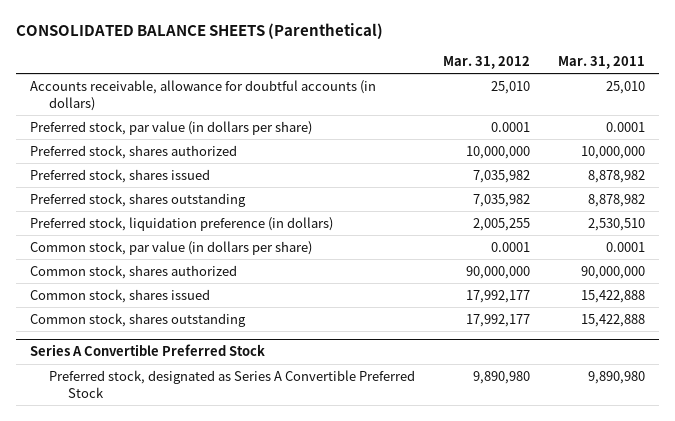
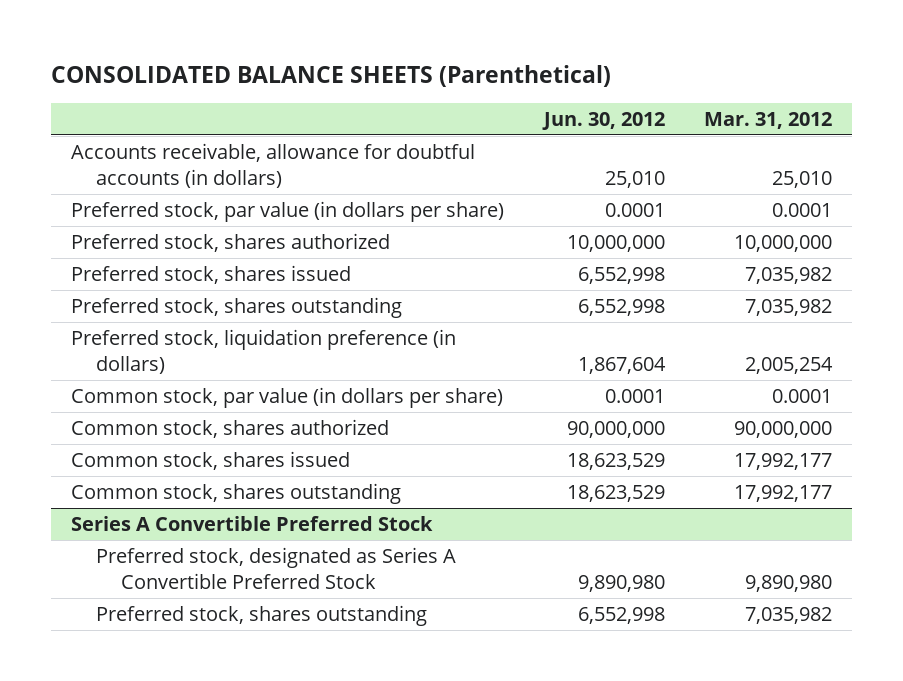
[558,55,646,69] Mar. 31, 2011 -> none
none -> [541,111,665,130] Jun. 30, 2012
[473,217,531,231] 2,005,255 -> [745,356,834,374] 2,005,254
none -> [96,605,428,627] Preferred stock, shares outstanding

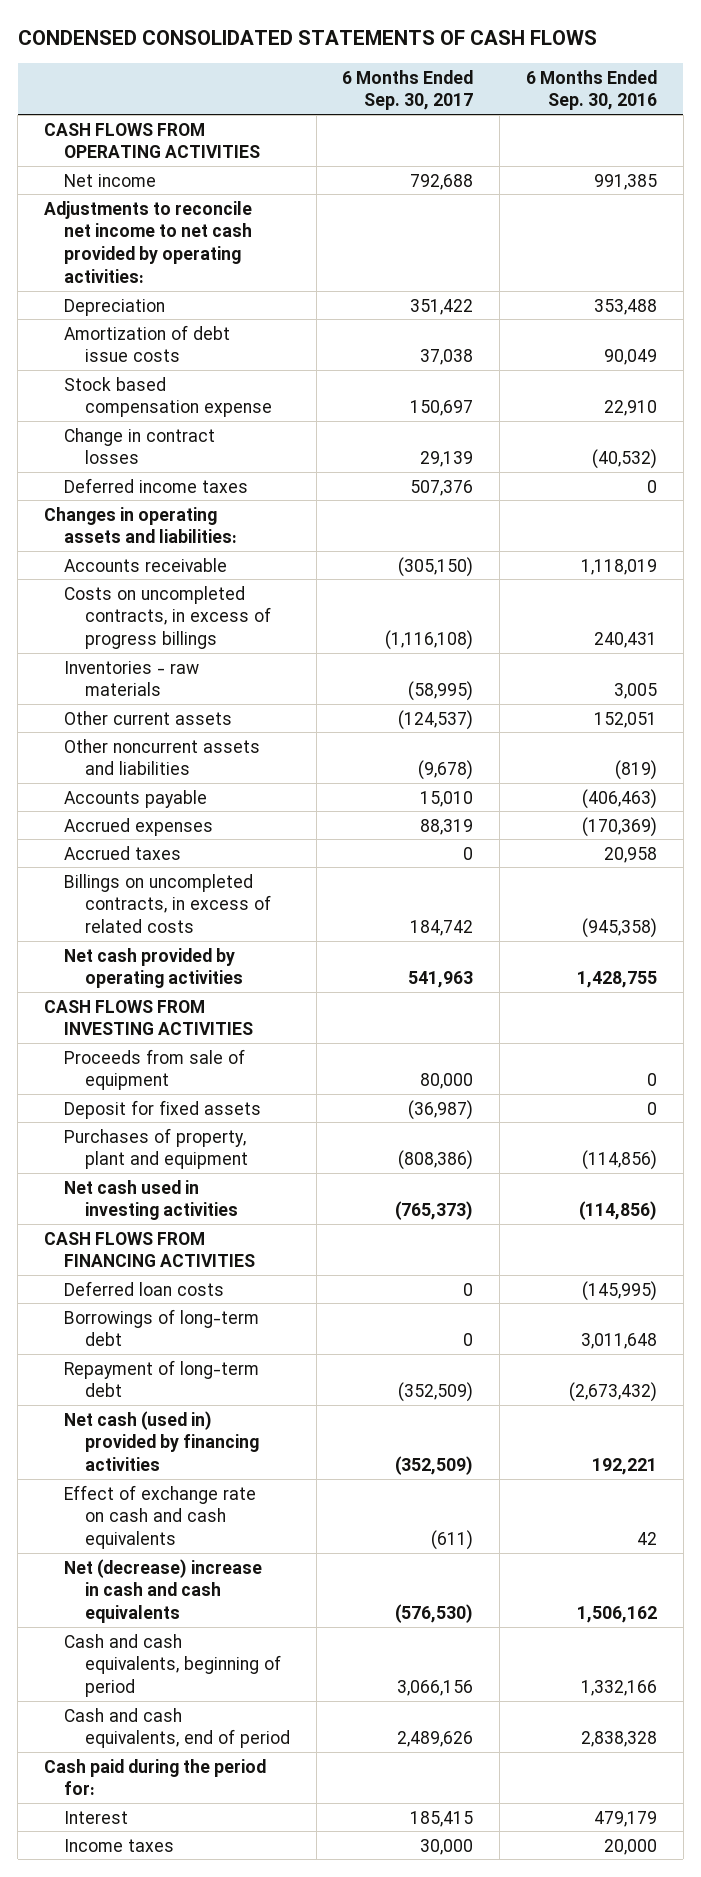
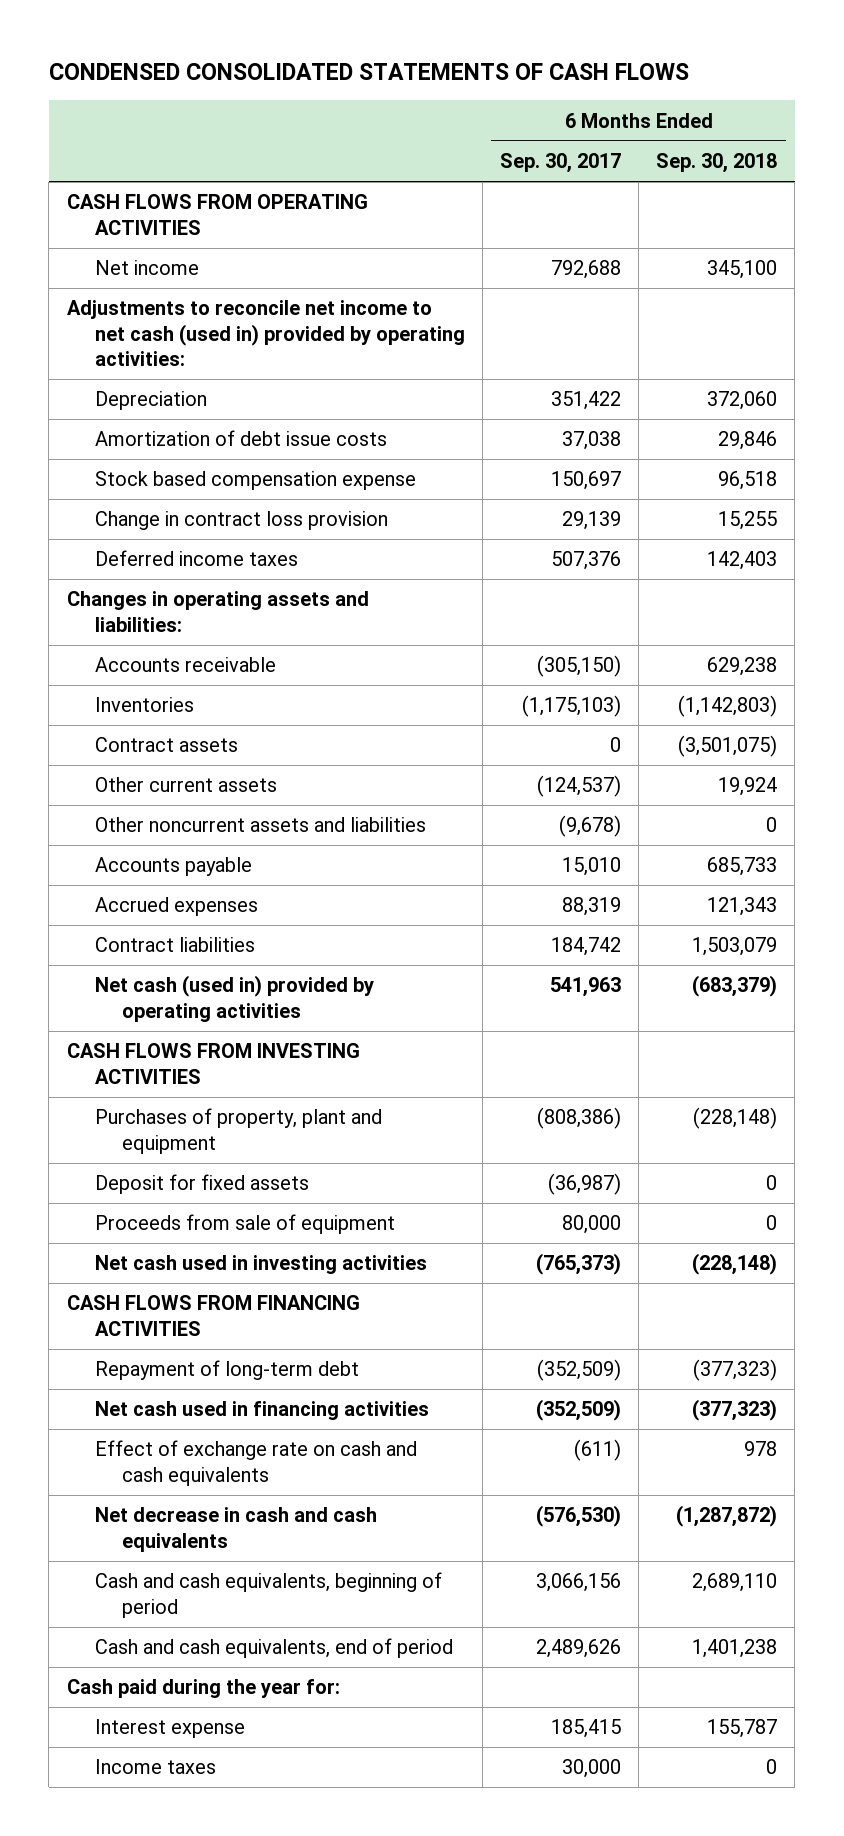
[526,69,658,111] 6 Months Ended Sep. 30, 2016 -> none
none -> [656,153,778,174] Sep. 30, 2018
[43,200,253,284] Adjustments to reconcile net income to net cash provided by operating activities: -> [66,300,465,367] Adjustments to reconcile net income to net cash (used in) provided by operating activities:
[64,427,216,465] Change in contract losses -> [94,511,388,531] Change in contract loss provision
[64,585,271,650] Costs on uncompleted contracts, in excess of progress billings -> none
[64,660,200,697] Inventories - raw materials -> [94,697,194,713] Inventories
[408,681,474,702] (58,995) -> [521,695,621,718] (1,175,103)
none -> [94,737,238,753] Contract assets
[64,845,182,860] Accrued taxes -> none
[64,873,271,934] Billings on uncompleted contracts, in excess of related costs -> [94,937,255,953] Contract liabilities
[64,947,243,989] Net cash provided by operating activities -> [94,975,374,1022] Net cash (used in) provided by operating activities
[64,1099,262,1119] Deposit for fixed assets -> [94,1174,309,1195] Deposit for fixed assets
[64,1048,246,1091] Proceeds from sale of equipment -> [94,1214,395,1235] Proceeds from sale of equipment
[64,1280,225,1296] Deferred loan costs -> none
[64,1308,260,1347] Borrowings of long-term debt -> none
[64,1410,259,1472] Net cash (used in) provided by financing activities -> [94,1401,429,1421] Net cash used in financing activities
[64,1558,263,1624] Net (decrease) increase in cash and cash equivalents -> [94,1507,377,1552] Net decrease in cash and cash equivalents
[43,1758,266,1796] Cash paid during the period for: -> [66,1679,340,1699] Cash paid during the year for:
[64,1810,129,1824] Interest -> [94,1719,245,1739] Interest expense

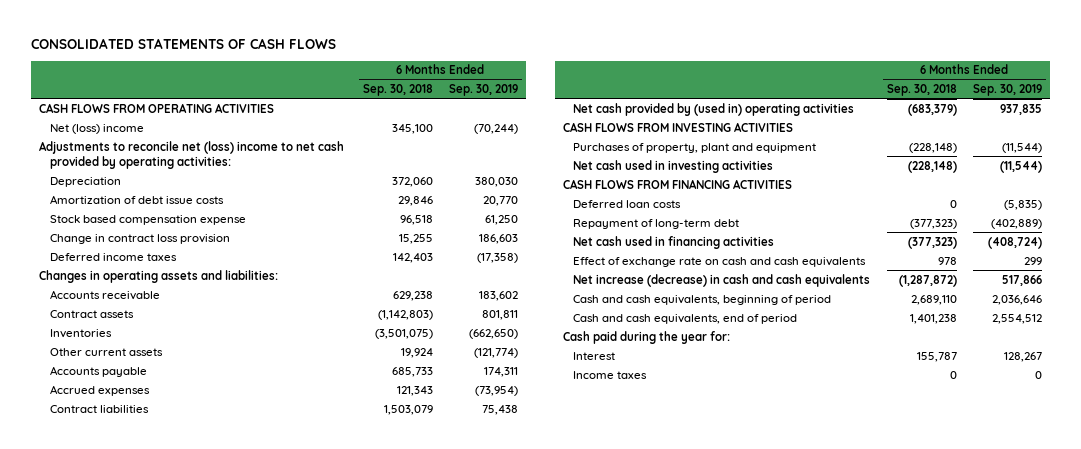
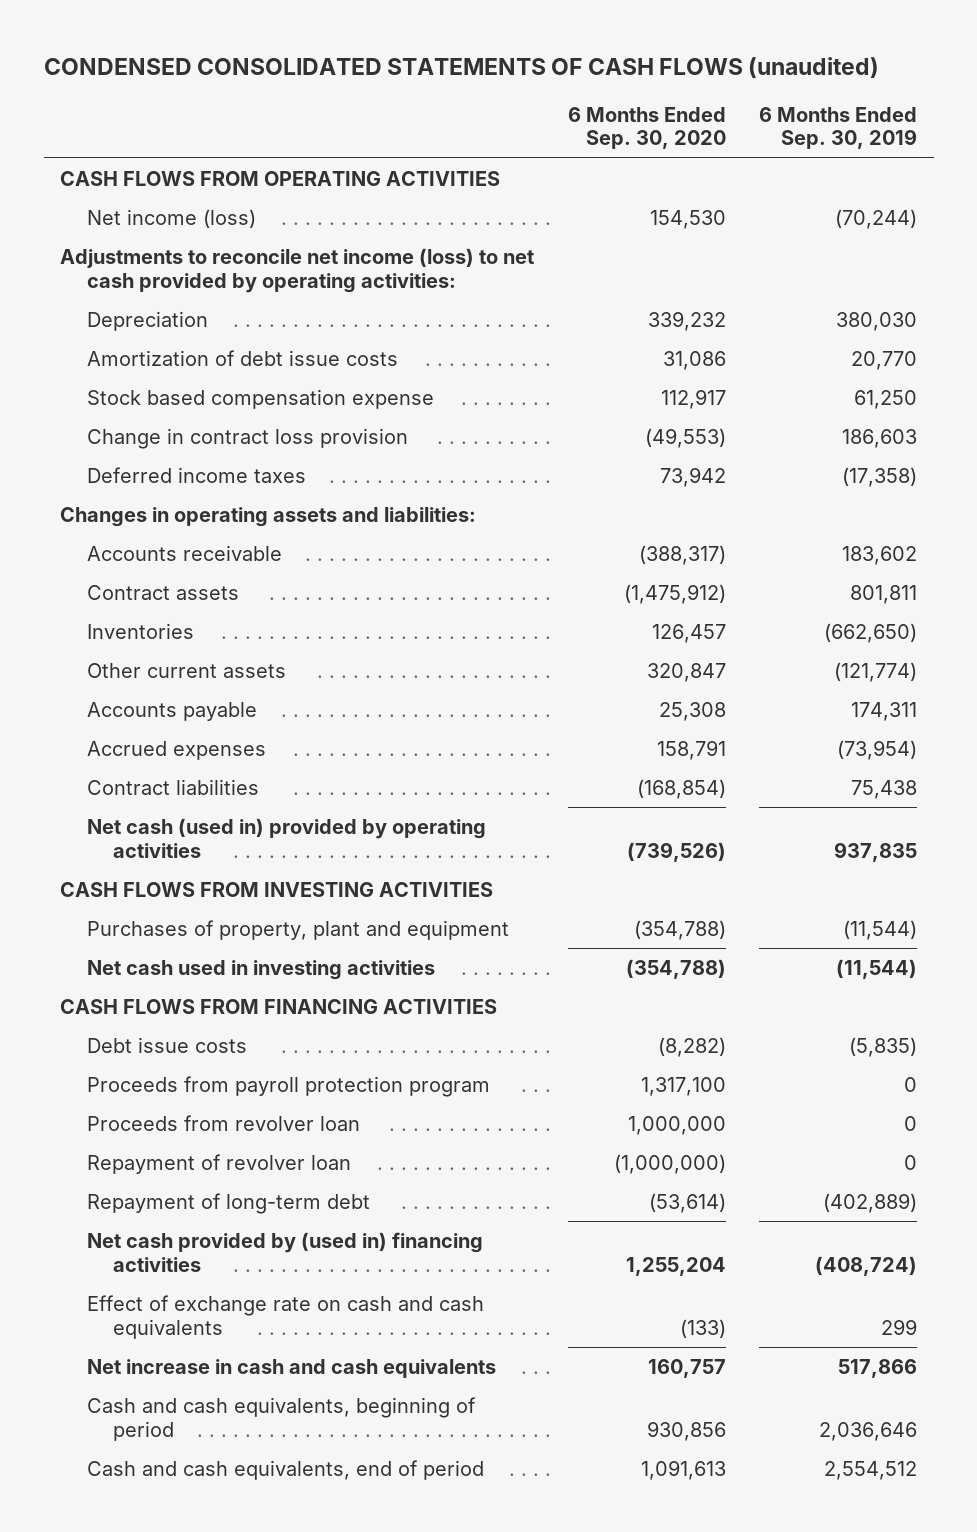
[31,38,337,50] CONSOLIDATED STATEMENTS OF CASH FLOWS -> [43,56,879,78] CONDENSED CONSOLIDATED STATEMENTS OF CASH FLOWS (unaudited)
[362,84,433,97] Sep. 30, 2018 -> none
none -> [567,106,726,150] 6 Months Ended Sep. 30, 2020
[49,123,144,134] Net (loss) income -> [86,208,256,228] Net income (loss)
[39,140,345,169] Adjustments to reconcile net (loss) income to net cash provided by operating activities: -> [60,247,535,293] Adjustments to reconcile net income (loss) to net cash provided by operating activities:
[573,102,855,116] Net cash provided by (used in) operating activities -> [86,817,486,858] Net cash (used in) provided by operating activities
[573,199,682,208] Deferred loan costs -> [86,1036,247,1053] Debt issue costs
none -> [86,1075,490,1097] Proceeds from payroll protection program
none -> [86,1114,360,1131] Proceeds from revolver loan
none -> [86,1153,351,1174] Repayment of revolver loan
[573,235,775,249] Net cash used in financing activities -> [86,1231,483,1272] Net cash provided by (used in) financing activities
[573,273,871,287] Net increase (decrease) in cash and cash equivalents -> [86,1358,496,1378] Net increase in cash and cash equivalents
[562,330,730,344] Cash paid during the year for: -> none
[573,351,616,360] Interest -> none
[573,370,648,379] Income taxes -> none

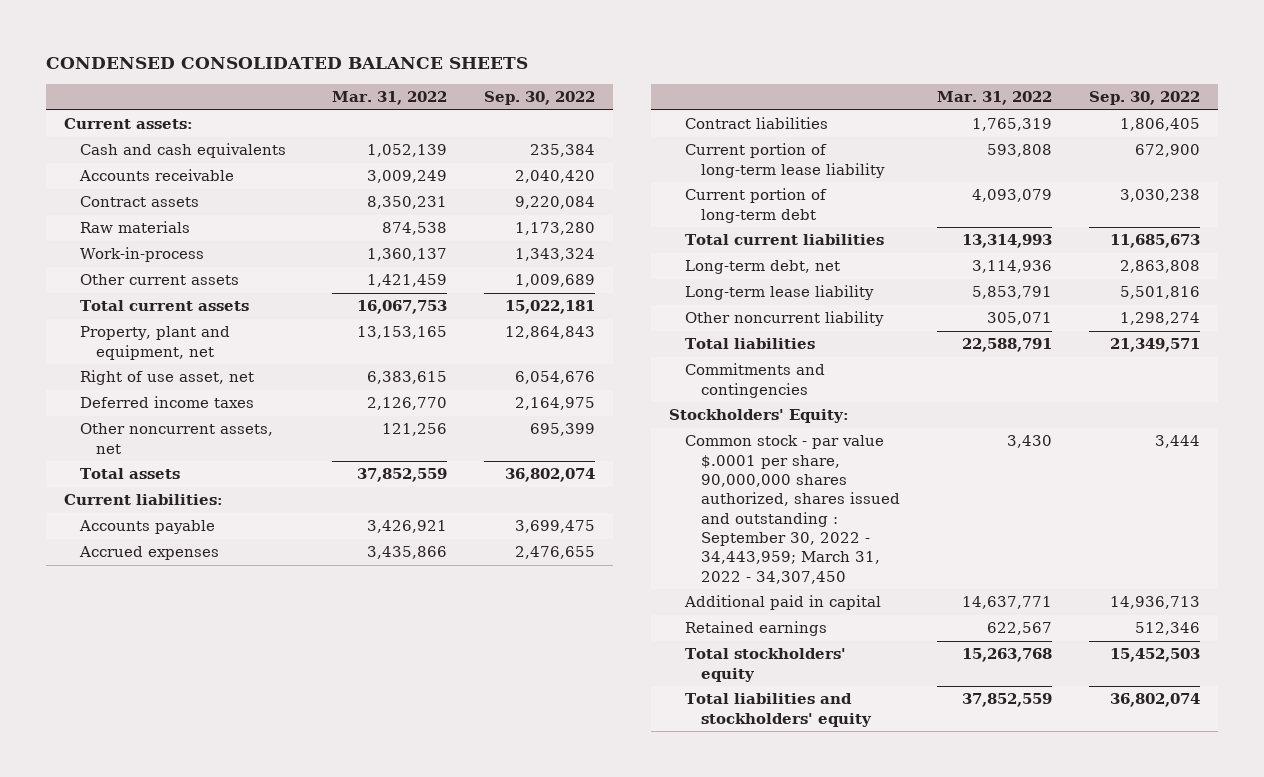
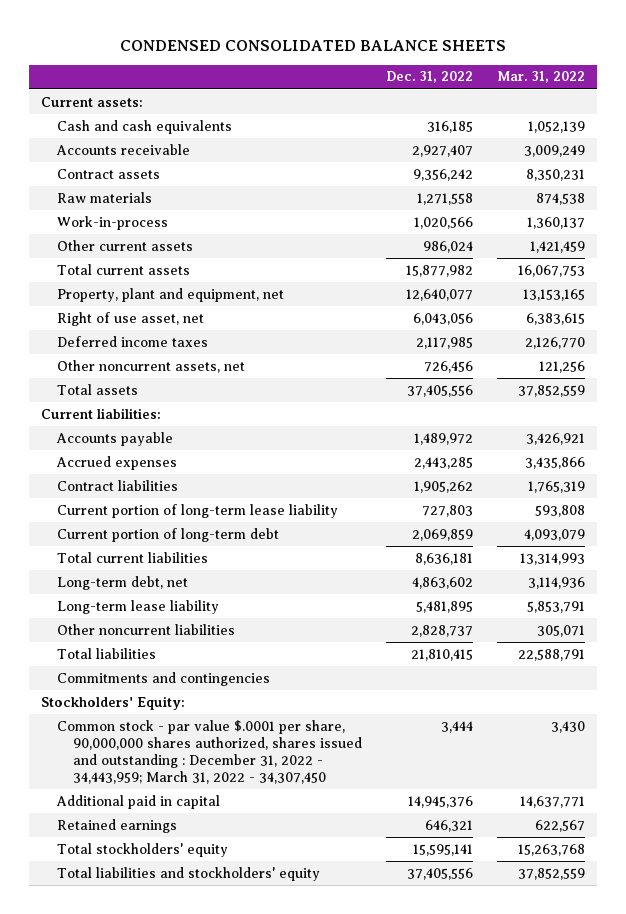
[483,91,595,106] Sep. 30, 2022 -> none
none -> [386,71,474,84] Dec. 31, 2022
[685,311,885,327] Other noncurrent liability -> [57,623,236,635] Other noncurrent liabilities
[685,435,901,584] Common stock - par value $.0001 per share, 90,000,000 shares authorized, shares issued and outstanding : September 30, 2022 - 34,443,959; March 31, 2022 - 34,307,450 -> [57,719,363,784] Common stock - par value $.0001 per share, 90,000,000 shares authorized, shares issued and outstanding : December 31, 2022 - 34,443,959; March 31, 2022 - 34,307,450

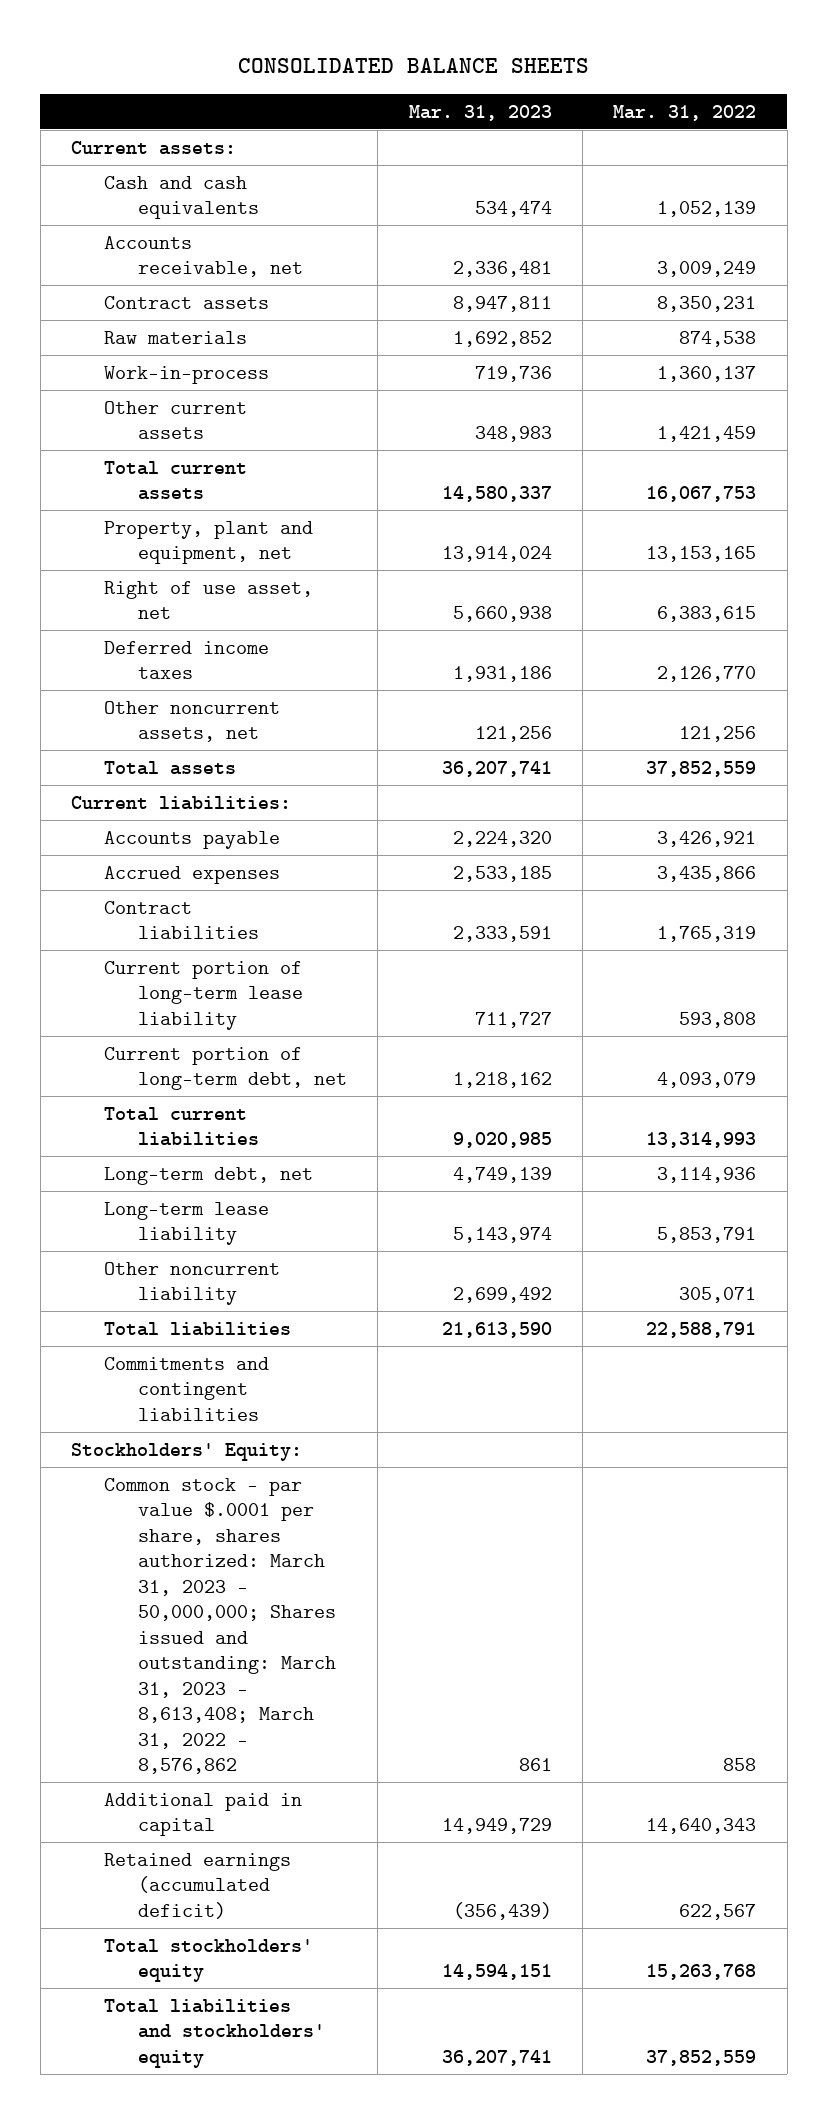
[120,39,507,51] CONDENSED CONSOLIDATED BALANCE SHEETS -> [237,57,589,73] CONSOLIDATED BALANCE SHEETS
[386,71,474,84] Dec. 31, 2022 -> none
none -> [408,104,552,121] Mar. 31, 2023
[56,143,191,155] Accounts receivable -> [104,235,303,278] Accounts receivable, net
[57,527,280,542] Current portion of long-term debt -> [104,1046,347,1091] Current portion of long-term debt, net
[57,623,236,635] Other noncurrent liabilities -> [104,1261,281,1306] Other noncurrent liability
[57,671,271,686] Commitments and contingencies -> [104,1356,270,1421] Commitments and contingent liabilities
[57,719,363,784] Common stock - par value $.0001 per share, 90,000,000 shares authorized, shares issued and outstanding : December 31, 2022 - 34,443,959; March 31, 2022 - 34,307,450 -> [104,1477,336,1775] Common stock - par value $.0001 per share, shares authorized: March 31, 2023 - 50,000,000; Shares issued and outstanding: March 31, 2023 - 8,613,408; March 31, 2022 - 8,576,862
[551,720,586,733] 3,430 -> [723,1758,757,1772] 858
[520,795,586,808] 14,637,771 -> [646,1818,757,1835] 14,640,343
[57,818,178,833] Retained earnings -> [104,1852,292,1919] Retained earnings (accumulated deficit)

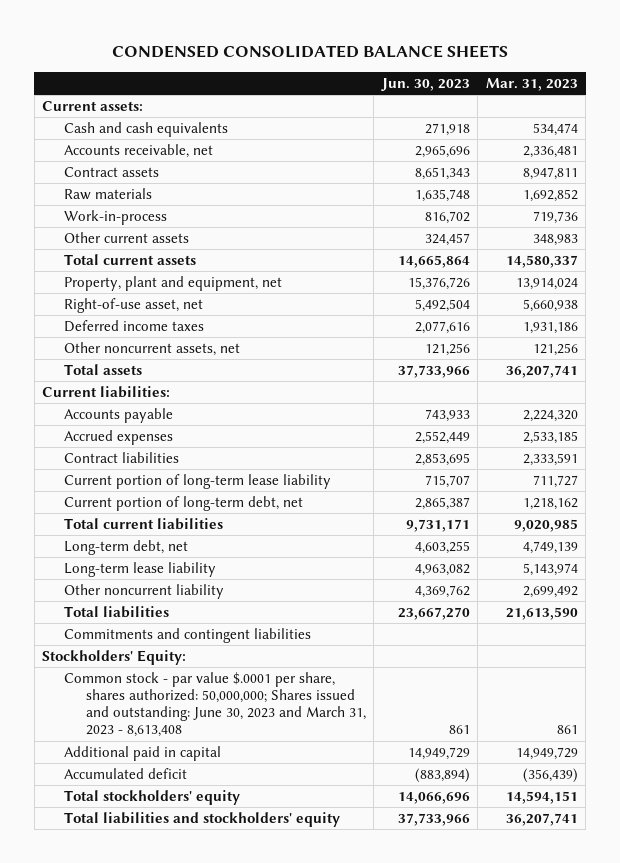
[237,57,589,73] CONSOLIDATED BALANCE SHEETS -> [112,45,509,59] CONDENSED CONSOLIDATED BALANCE SHEETS
[613,104,757,121] Mar. 31, 2022 -> none
none -> [380,78,470,92] Jun. 30, 2023
[104,580,314,620] Right of use asset, net -> [64,297,204,313] Right-of-use asset, net
[104,1477,336,1775] Common stock - par value $.0001 per share, shares authorized: March 31, 2023 - 50,000,000; Shares issued and outstanding: March 31, 2023 - 8,613,408; March 31, 2022 - 8,576,862 -> [64,671,366,738] Common stock - par value $.0001 per share, shares authorized: 50,000,000; Shares issued and outstanding: June 30, 2023 and March 31, 2023 - 8,613,408
[104,1852,292,1919] Retained earnings (accumulated deficit) -> [64,767,188,779] Accumulated deficit

